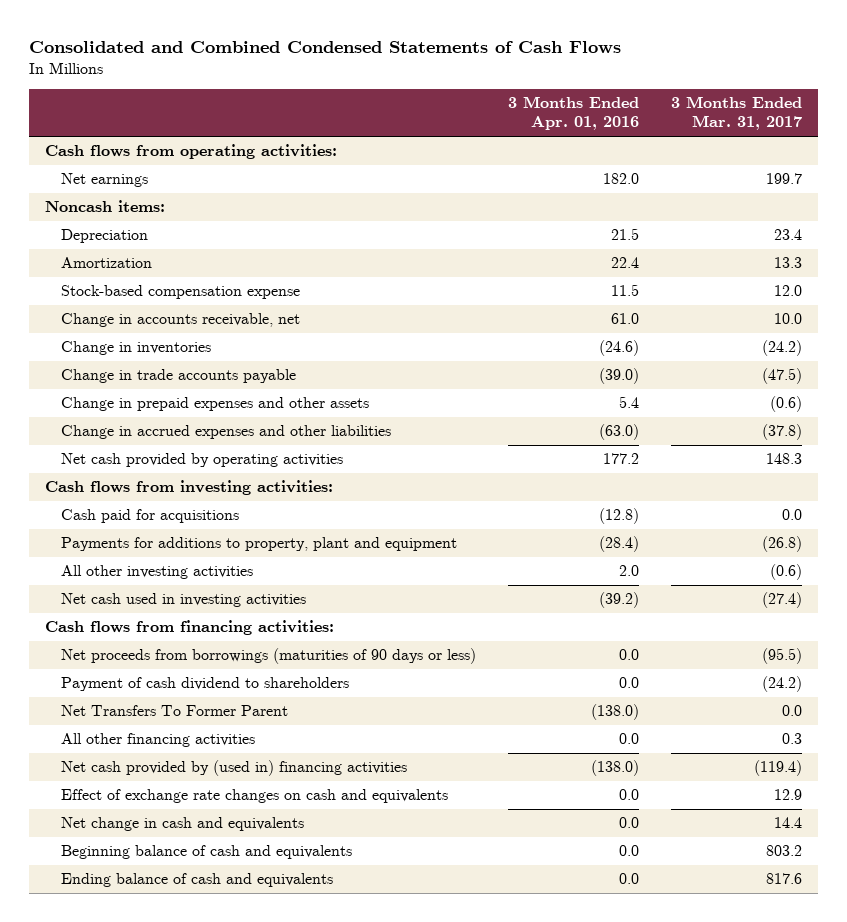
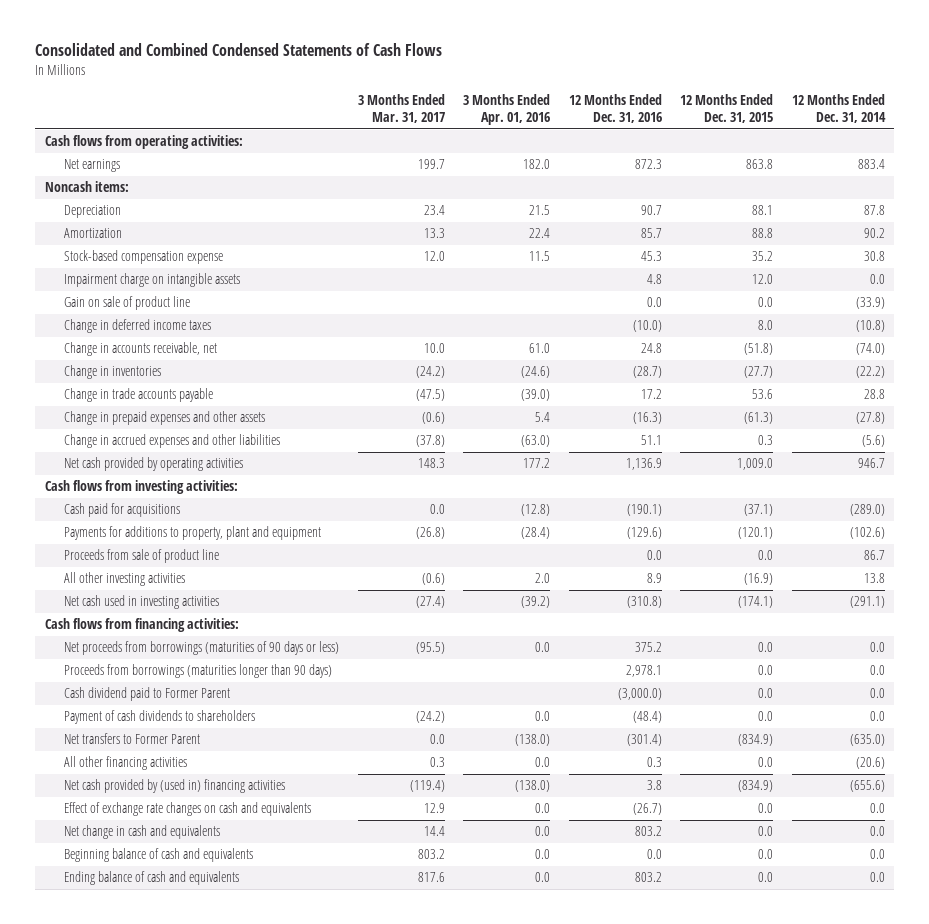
none -> [568,93,662,123] 12 Months Ended Dec. 31, 2016
none -> [680,93,774,123] 12 Months Ended Dec. 31, 2015
none -> [791,93,886,123] 12 Months Ended Dec. 31, 2014
none -> [64,273,241,288] Impairment charge on intangible assets
none -> [64,296,191,311] Gain on sale of product line
none -> [64,319,212,334] Change in deferred income taxes
none -> [64,549,220,564] Proceeds from sale of product line
none -> [64,664,333,679] Proceeds from borrowings (maturities longer than 90 days)
none -> [64,687,231,702] Cash dividend paid to Former Parent
[61,677,350,692] Payment of cash dividend to shareholders -> [64,710,256,725] Payment of cash dividends to shareholders
[61,705,289,717] Net Transfers To Former Parent -> [64,733,201,745] Net transfers to Former Parent

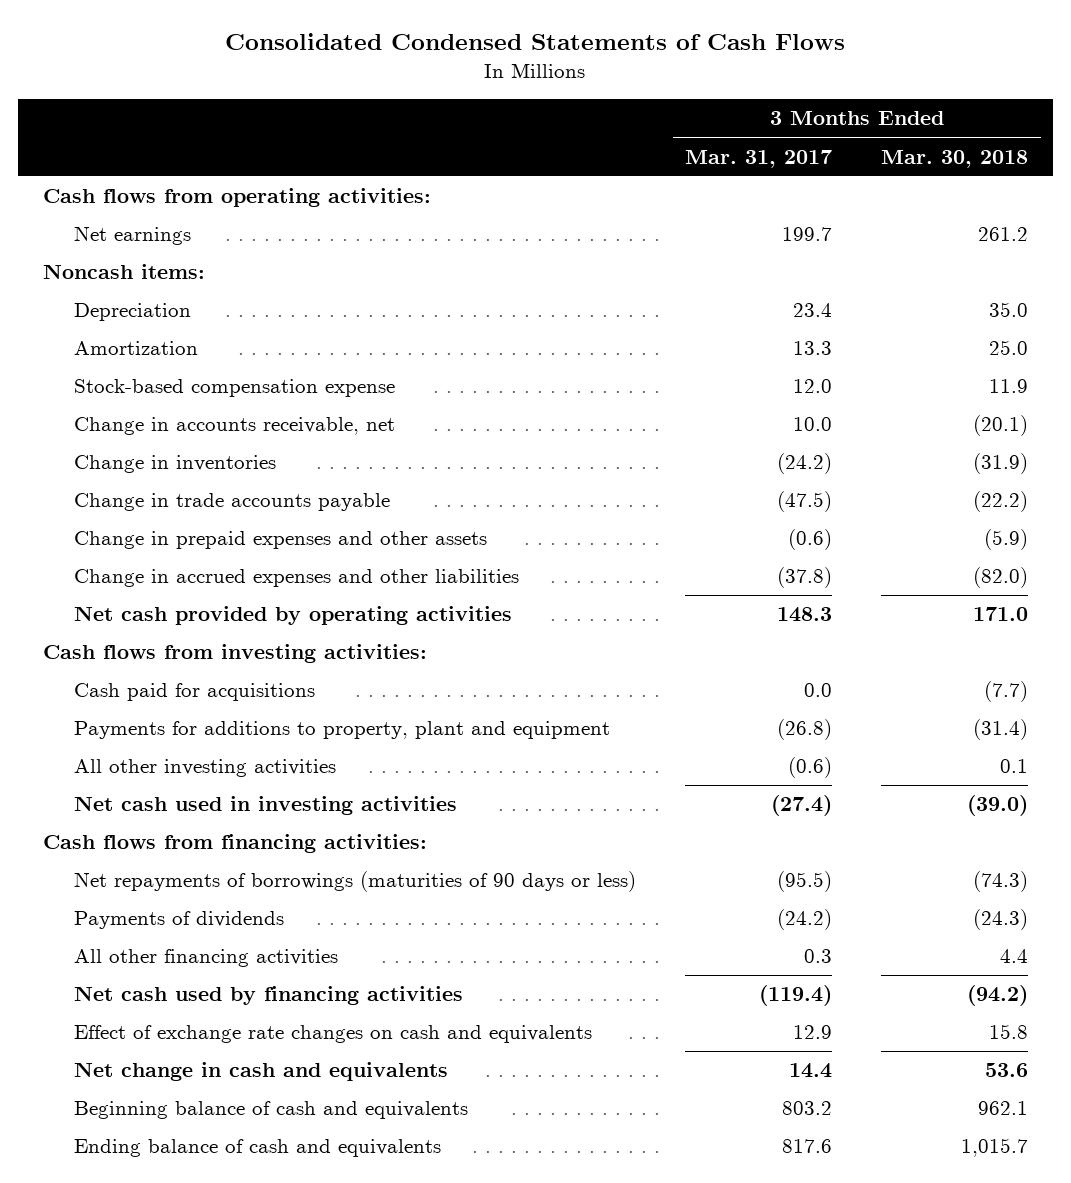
[35,43,443,57] Consolidated and Combined Condensed Statements of Cash Flows -> [225,33,846,51] Consolidated Condensed Statements of Cash Flows
[463,93,551,125] 3 Months Ended Apr. 01, 2016 -> none
[568,93,662,123] 12 Months Ended Dec. 31, 2016 -> none
[680,93,774,123] 12 Months Ended Dec. 31, 2015 -> none
[791,93,886,123] 12 Months Ended Dec. 31, 2014 -> none
none -> [881,149,1029,168] Mar. 30, 2018
[64,273,241,288] Impairment charge on intangible assets -> none
[64,296,191,311] Gain on sale of product line -> none
[64,319,212,334] Change in deferred income taxes -> none
[64,549,220,564] Proceeds from sale of product line -> none
[64,664,333,679] Proceeds from borrowings (maturities longer than 90 days) -> none
[64,687,231,702] Cash dividend paid to Former Parent -> none
[64,733,201,745] Net transfers to Former Parent -> none
[64,641,340,656] Net proceeds from borrowings (maturities of 90 days or less) -> [73,871,636,893] Net repayments of borrowings (maturities of 90 days or less)
[64,710,256,725] Payment of cash dividends to shareholders -> [73,911,284,930] Payments of dividends
[64,779,286,794] Net cash provided by (used in) financing activities -> [73,986,463,1006] Net cash used by financing activities

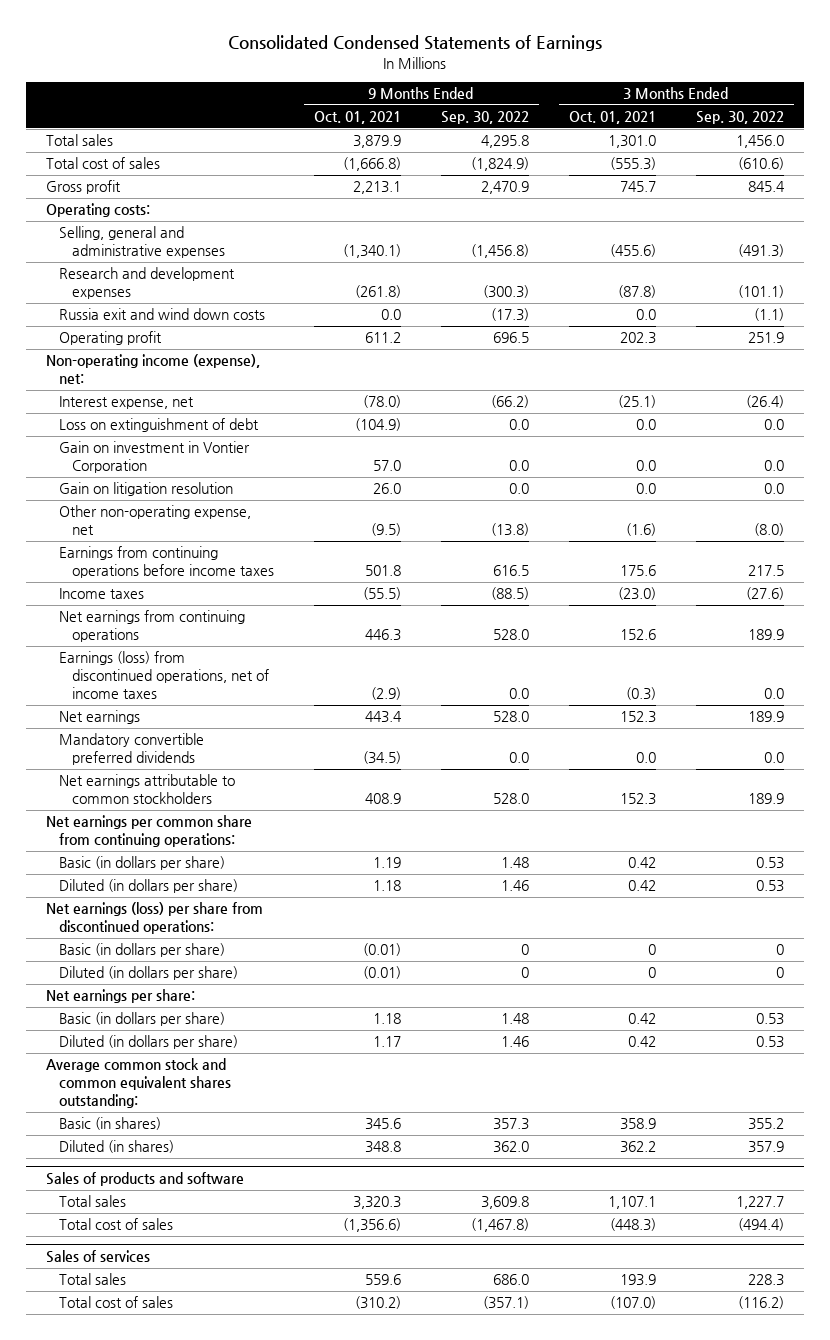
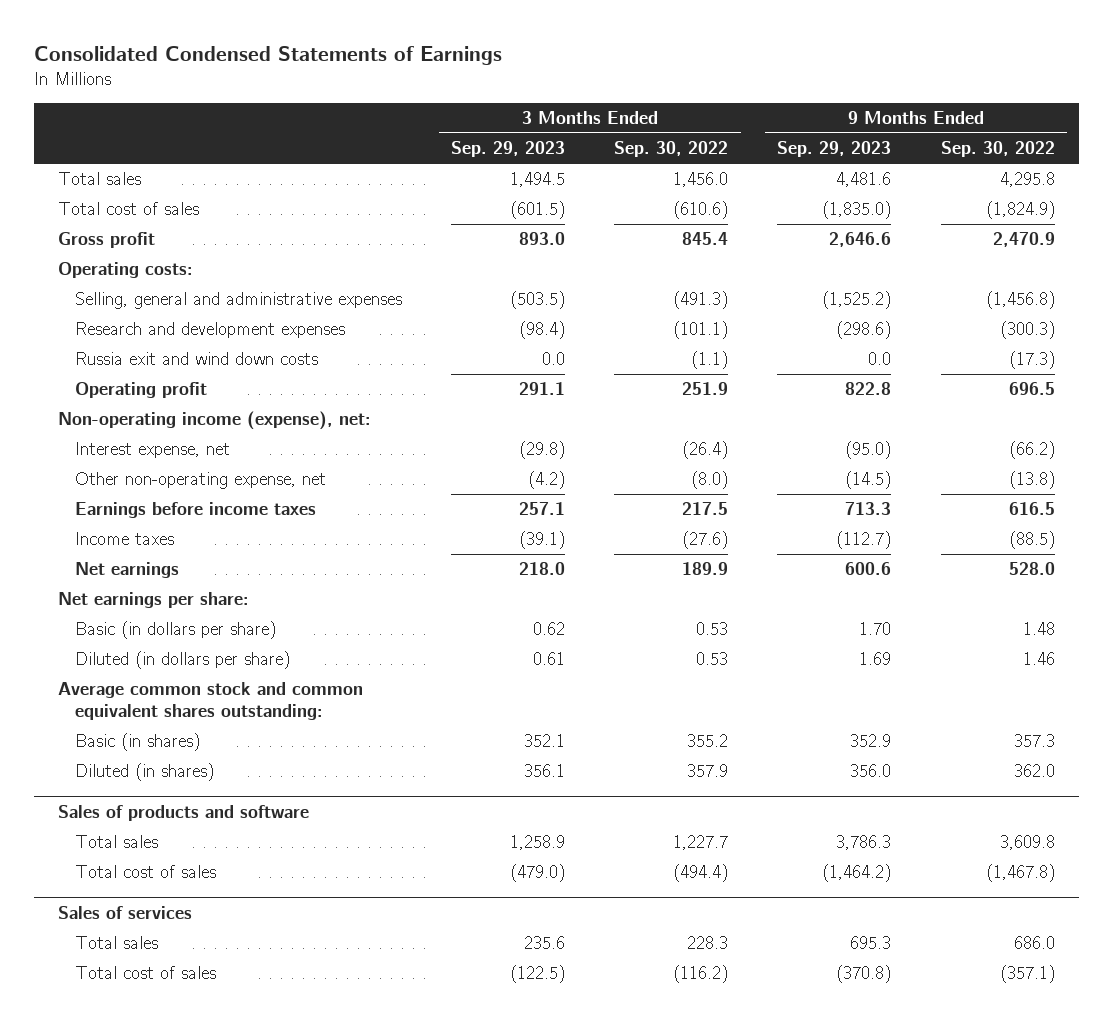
[313,111,401,125] Oct. 01, 2021 -> none
[568,111,656,125] Oct. 01, 2021 -> none
none -> [451,140,566,157] Sep. 29, 2023
none -> [777,140,892,157] Sep. 29, 2023
[59,418,260,433] Loss on extinguishment of debt -> none
[59,441,251,474] Gain on investment in Vontier Corporation -> none
[59,482,234,497] Gain on litigation resolution -> none
[59,546,274,579] Earnings from continuing operations before income taxes -> [75,502,317,519] Earnings before income taxes
[59,610,246,643] Net earnings from continuing operations -> none
[59,651,269,700] Earnings (loss) from discontinued operations, net of income taxes -> none
[59,733,205,766] Mandatory convertible preferred dividends -> none
[59,774,236,805] Net earnings attributable to common stockholders -> none
[46,815,253,848] Net earnings per common share from continuing operations: -> none
[59,856,226,871] Basic (in dollars per share) -> none
[59,879,239,894] Diluted (in dollars per share) -> none
[46,902,264,935] Net earnings (loss) per share from discontinued operations: -> none
[59,943,226,958] Basic (in dollars per share) -> none
[59,966,239,981] Diluted (in dollars per share) -> none

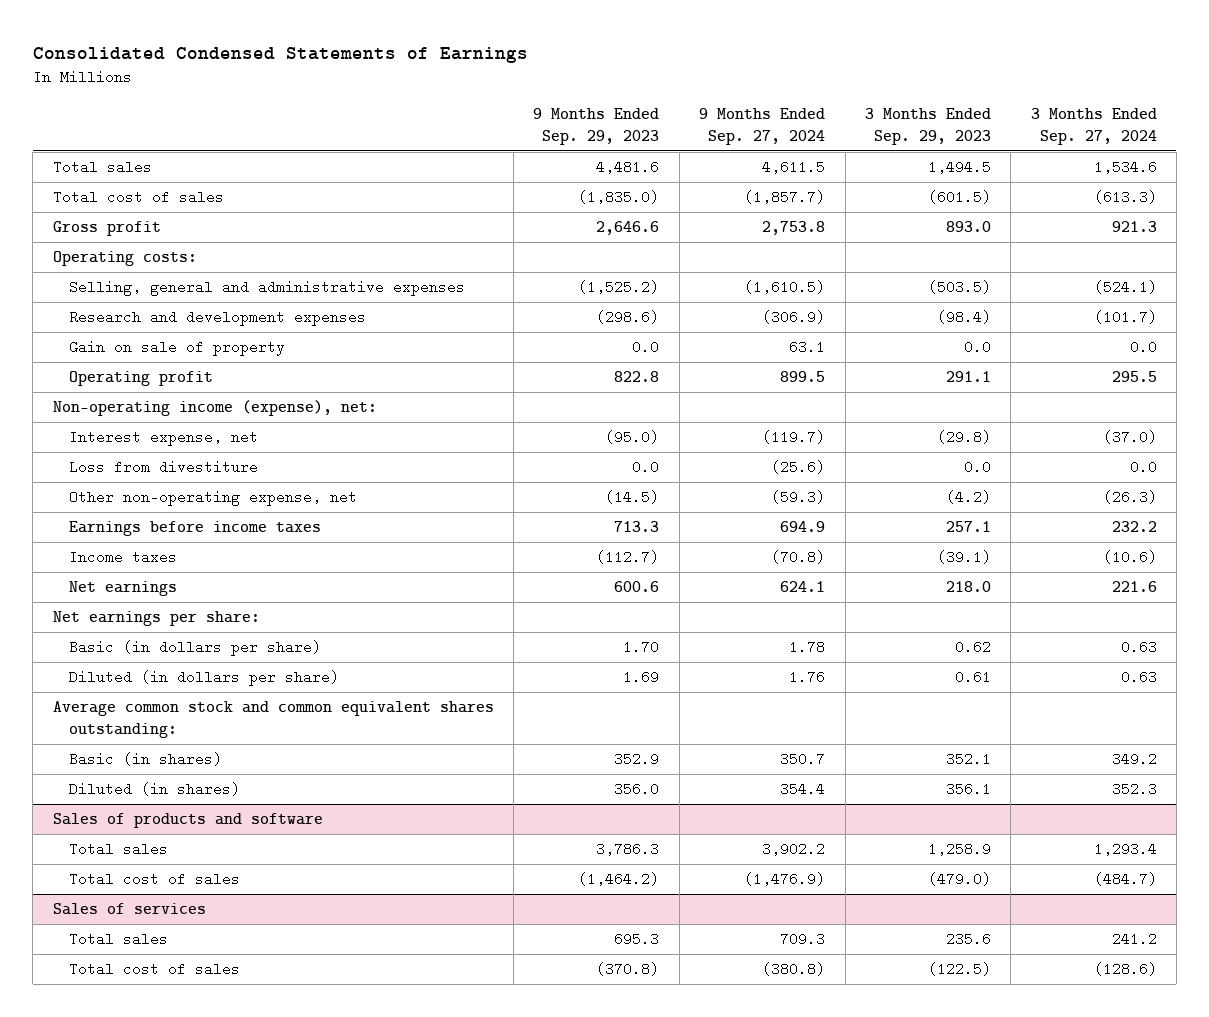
[614,140,729,157] Sep. 30, 2022 -> none
[940,140,1055,157] Sep. 30, 2022 -> none
none -> [699,108,826,146] 9 Months Ended Sep. 27, 2024
none -> [1030,108,1157,146] 3 Months Ended Sep. 27, 2024
[75,352,319,366] Russia exit and wind down costs -> none
none -> [68,340,285,357] Gain on sale of property
none -> [68,460,258,475] Loss from divestiture

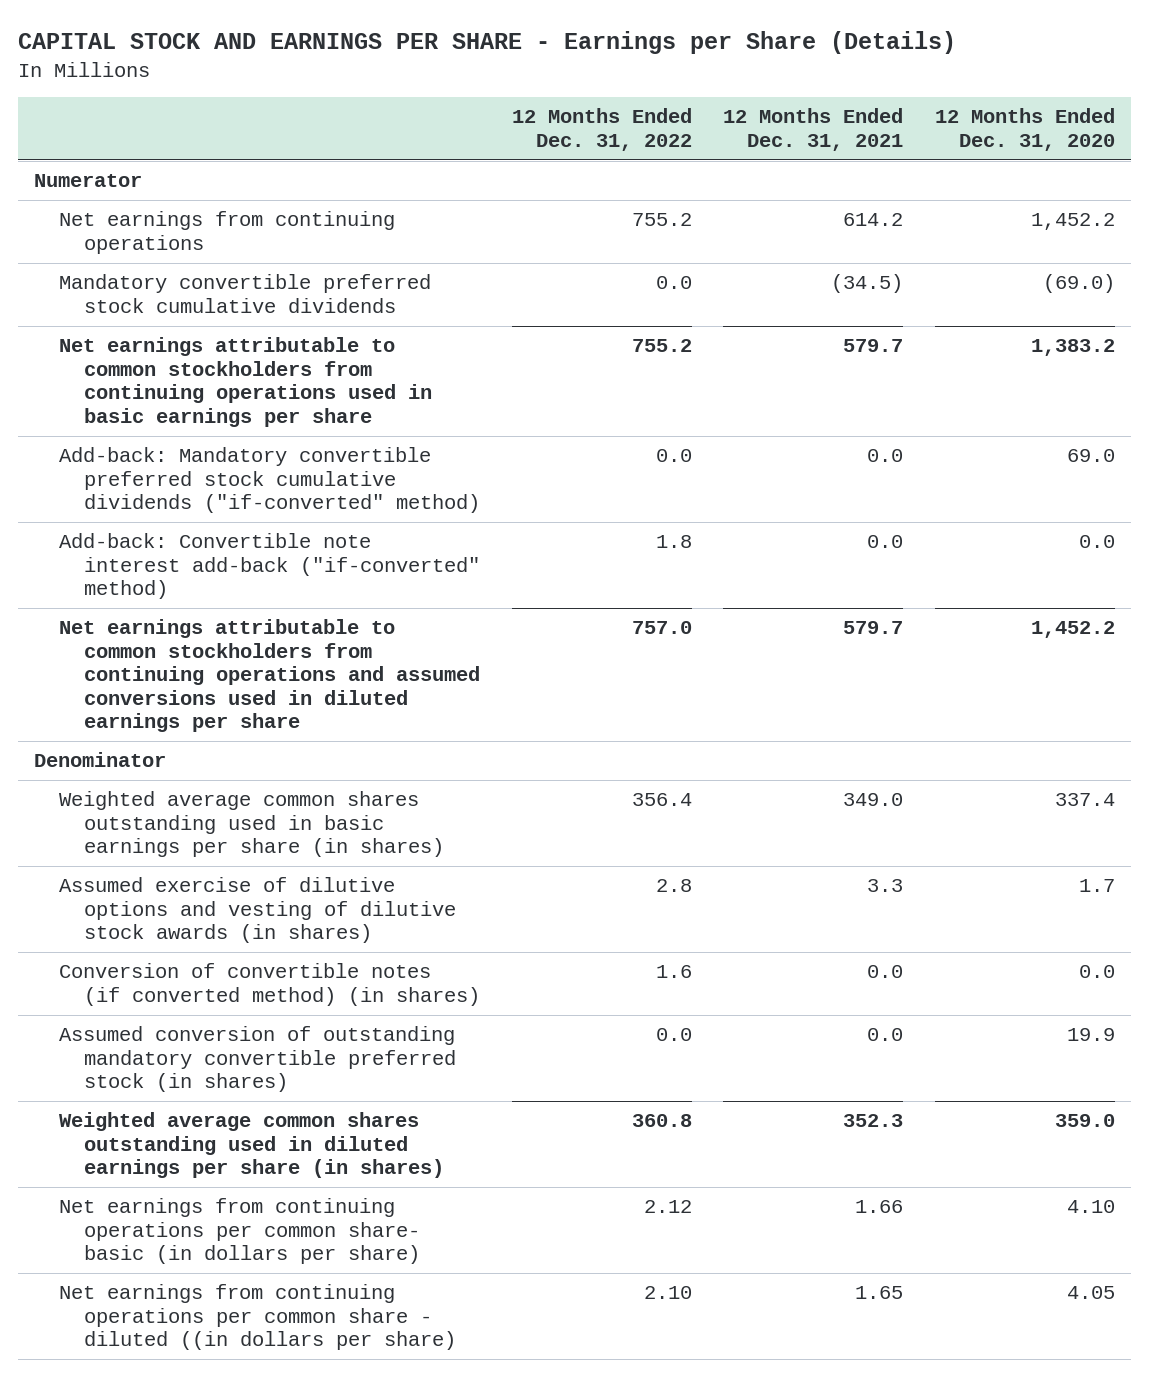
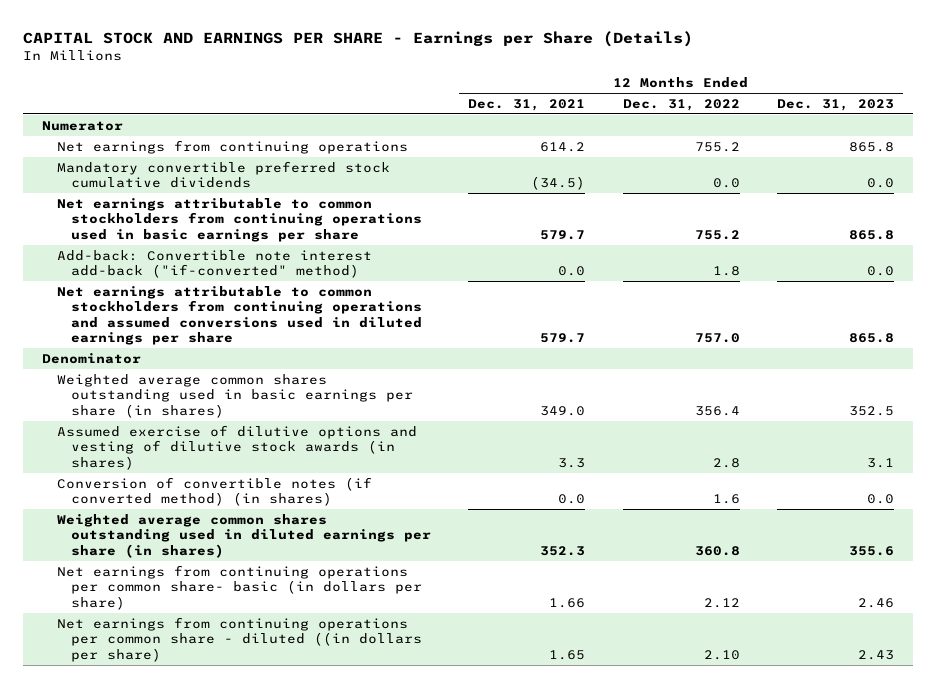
[935,108,1116,151] 12 Months Ended Dec. 31, 2020 -> none
none -> [777,98,895,111] Dec. 31, 2023
[58,447,480,514] Add-back: Mandatory convertible preferred stock cumulative dividends ("if-converted" method) -> none
[58,1026,456,1093] Assumed conversion of outstanding mandatory convertible preferred stock (in shares) -> none

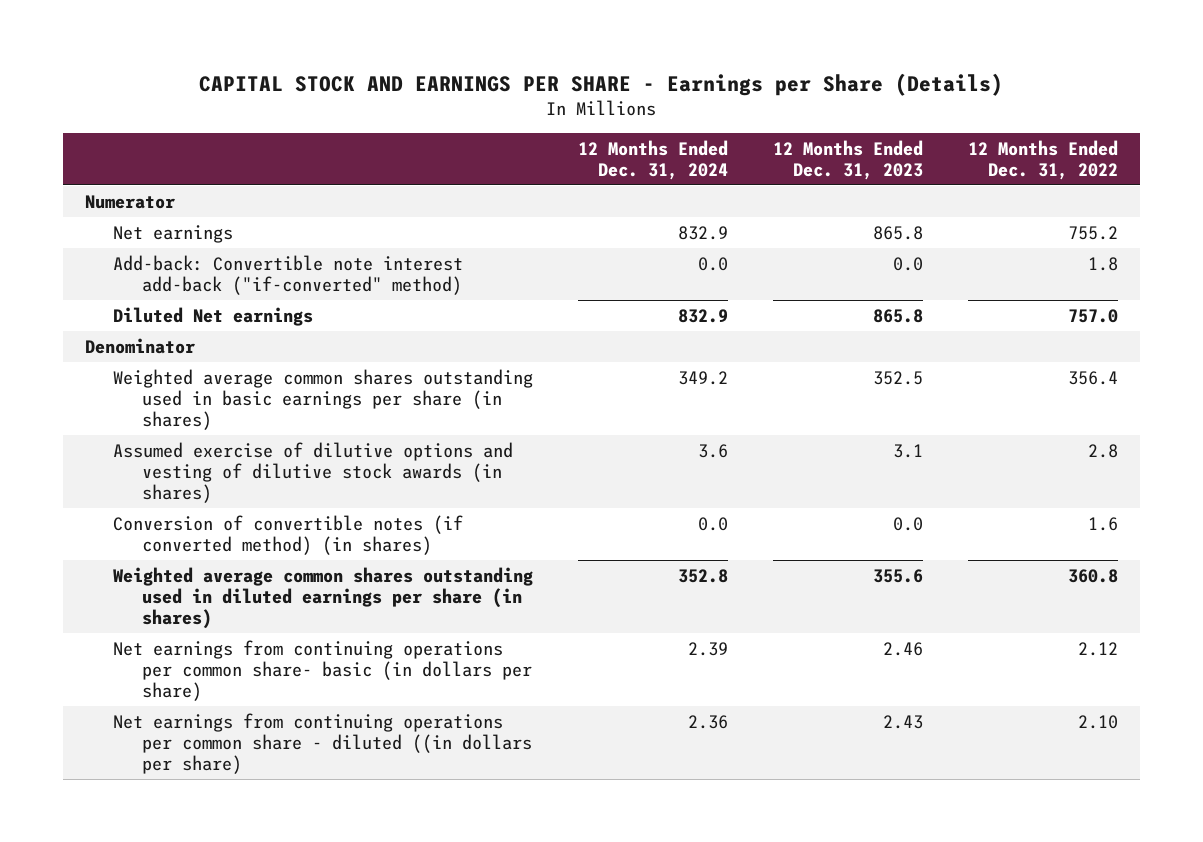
[468,98,586,111] Dec. 31, 2021 -> none
none -> [578,139,729,180] 12 Months Ended Dec. 31, 2024
[56,160,390,189] Mandatory convertible preferred stock cumulative dividends -> none
[56,197,423,242] Net earnings attributable to common stockholders from continuing operations used in basic earnings per share -> none
[56,139,408,154] Net earnings from continuing operations -> [113,224,234,243] Net earnings
[56,285,423,346] Net earnings attributable to common stockholders from continuing operations and assumed conversions used in diluted earnings per share -> [113,306,314,326] Diluted Net earnings

